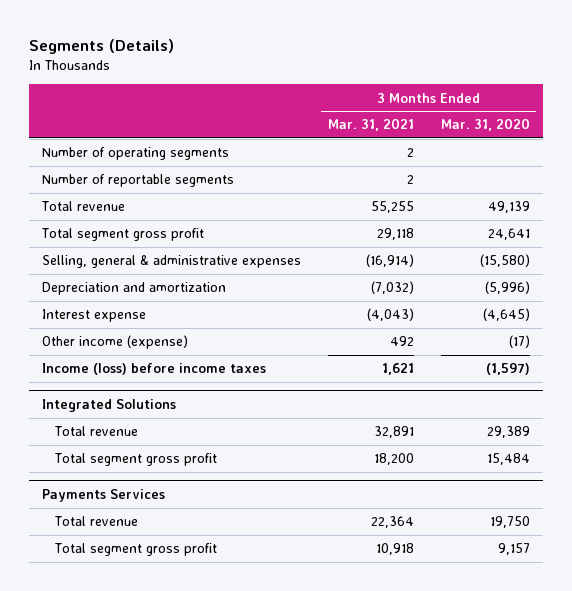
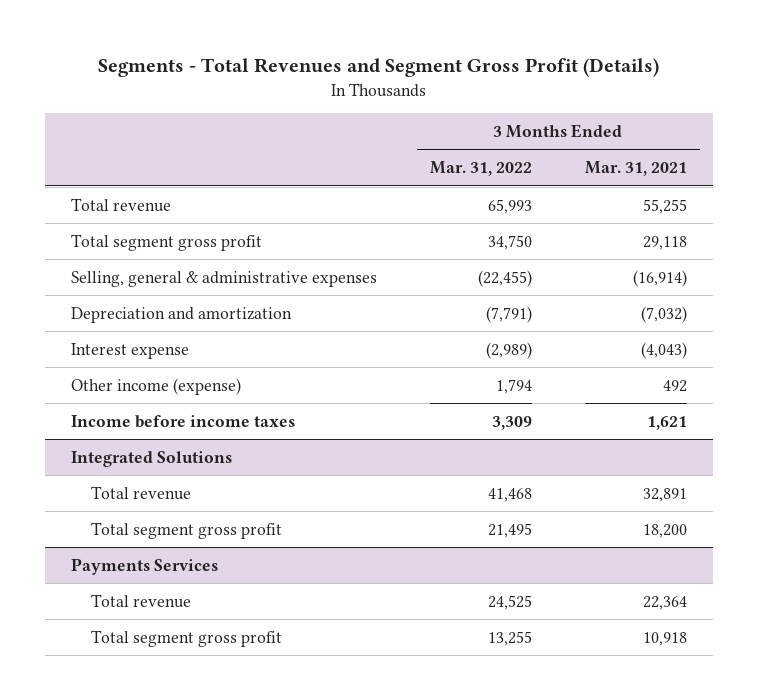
[28,38,174,54] Segments (Details) -> [97,58,659,78] Segments - Total Revenues and Segment Gross Profit (Details)
[440,118,530,132] Mar. 31, 2020 -> none
none -> [429,161,532,177] Mar. 31, 2022
[42,147,230,161] Number of operating segments -> none
[42,174,235,188] Number of reportable segments -> none
[42,363,267,376] Income (loss) before income taxes -> [71,414,296,428] Income before income taxes

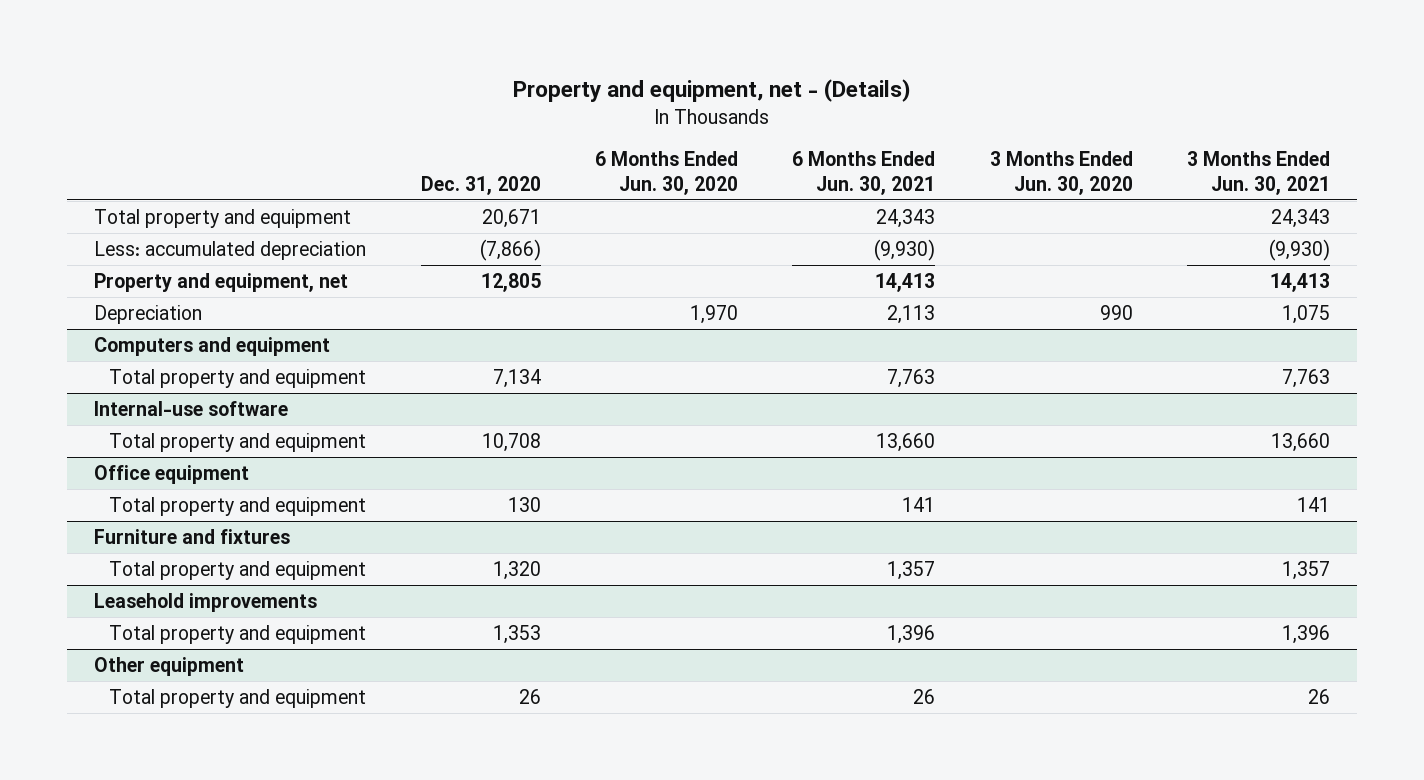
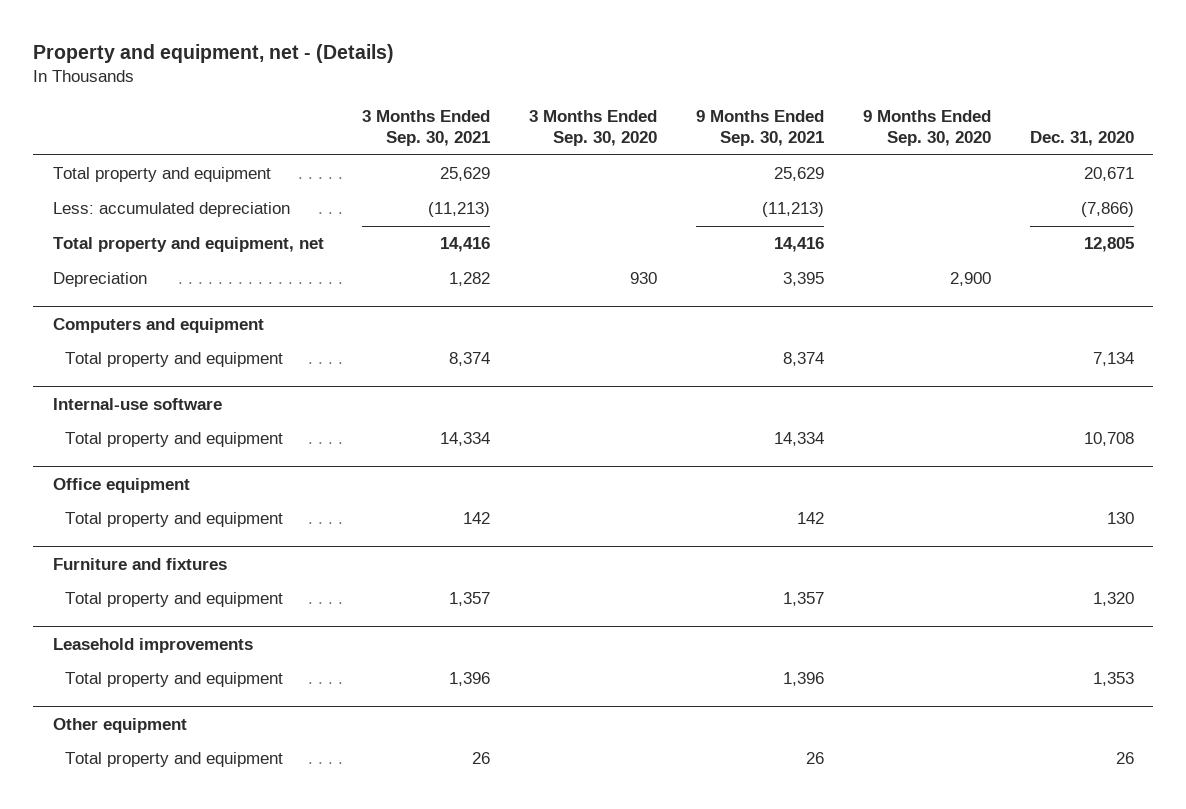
[594,151,738,195] 6 Months Ended Jun. 30, 2020 -> none
[792,151,936,195] 6 Months Ended Jun. 30, 2021 -> none
[989,151,1133,195] 3 Months Ended Jun. 30, 2020 -> none
[1186,151,1330,195] 3 Months Ended Jun. 30, 2021 -> none
none -> [362,110,491,147] 3 Months Ended Sep. 30, 2021
none -> [529,110,658,147] 3 Months Ended Sep. 30, 2020
none -> [695,110,824,147] 9 Months Ended Sep. 30, 2021
none -> [862,110,991,147] 9 Months Ended Sep. 30, 2020
[94,272,349,292] Property and equipment, net -> [52,237,324,253] Total property and equipment, net

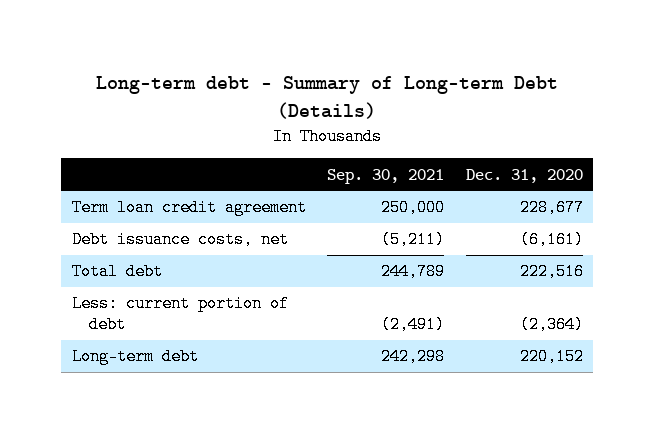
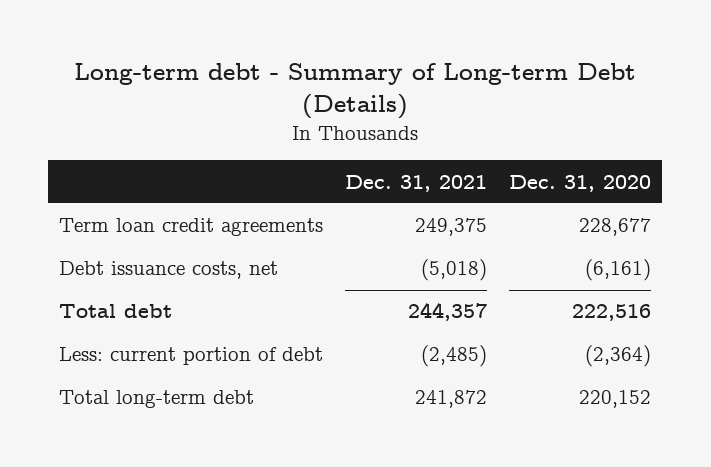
[327,168,445,184] Sep. 30, 2021 -> none
none -> [345,174,488,192] Dec. 31, 2021
[71,199,307,217] Term loan credit agreement -> [59,218,324,237] Term loan credit agreements
[71,348,199,366] Long-term debt -> [59,390,255,409] Total long-term debt

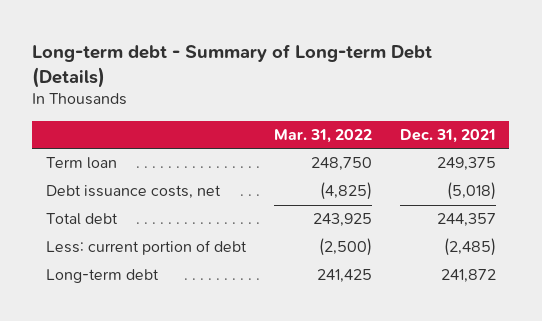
[509,174,652,192] Dec. 31, 2020 -> none
none -> [273,128,372,143] Mar. 31, 2022
[59,218,324,237] Term loan credit agreements -> [46,157,118,170] Term loan
[59,390,255,409] Total long-term debt -> [46,269,160,284] Long-term debt

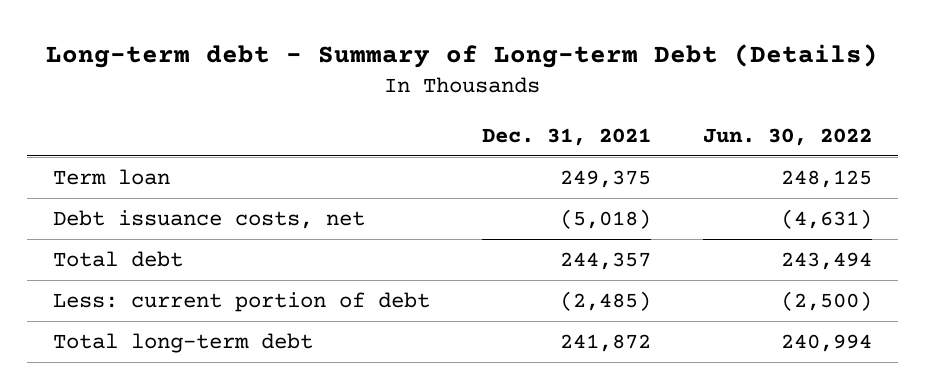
[273,128,372,143] Mar. 31, 2022 -> none
none -> [702,127,872,146] Jun. 30, 2022
[46,269,160,284] Long-term debt -> [52,332,313,353] Total long-term debt

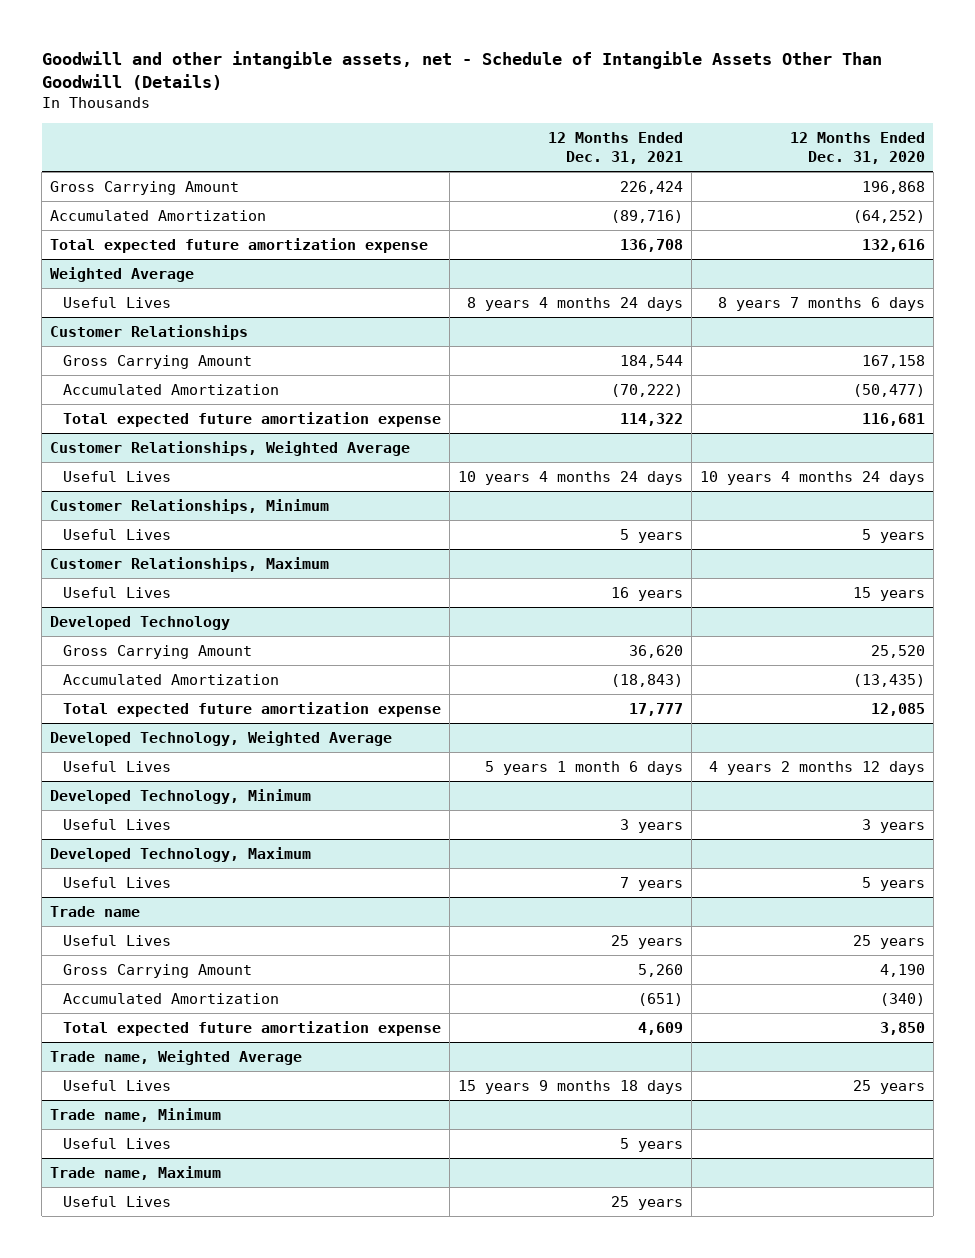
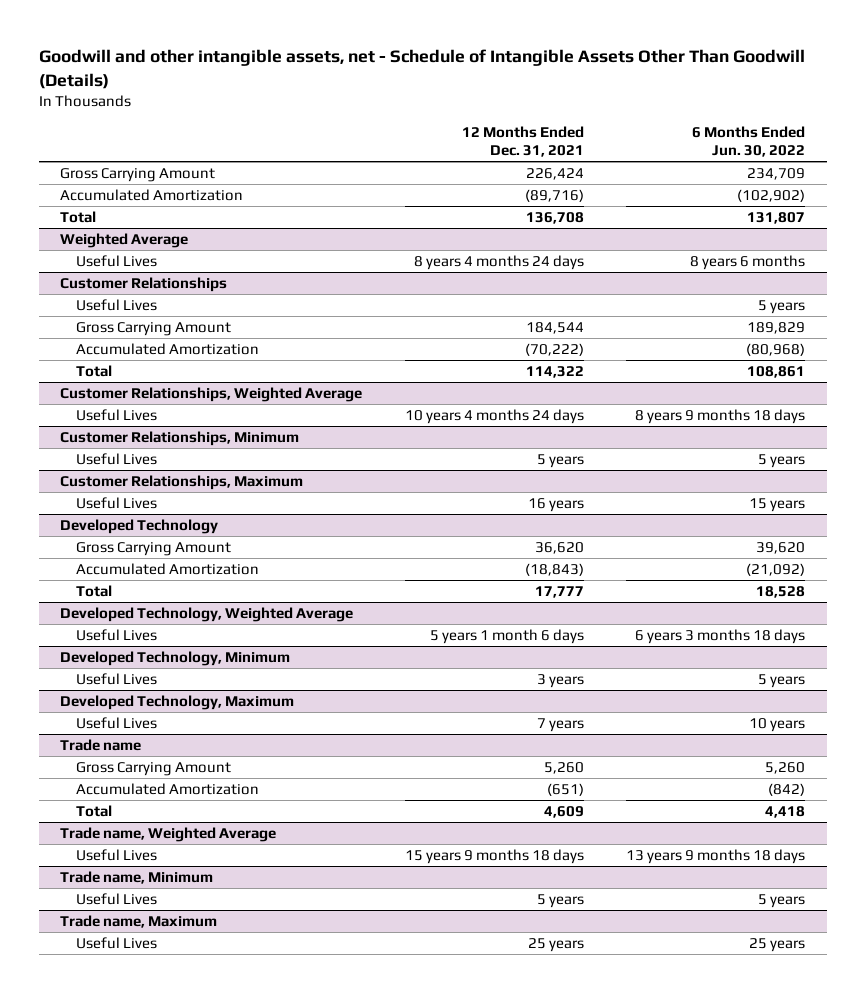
[789,132,925,165] 12 Months Ended Dec. 31, 2020 -> none
none -> [692,126,806,158] 6 Months Ended Jun. 30, 2022
[50,237,429,253] Total expected future amortization expense -> [59,210,96,223] Total
none -> [76,298,158,311] Useful Lives
[63,411,442,427] Total expected future amortization expense -> [76,364,113,377] Total
[63,701,442,717] Total expected future amortization expense -> [76,584,113,597] Total
[63,934,172,946] Useful Lives -> none
[63,1020,442,1036] Total expected future amortization expense -> [76,804,113,817] Total

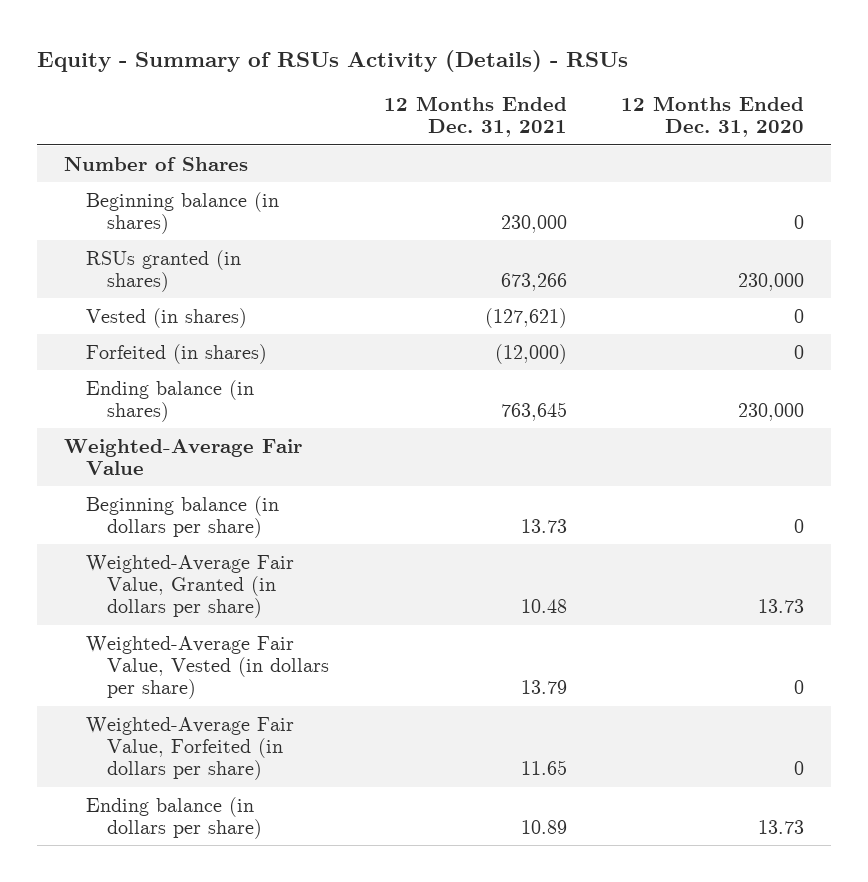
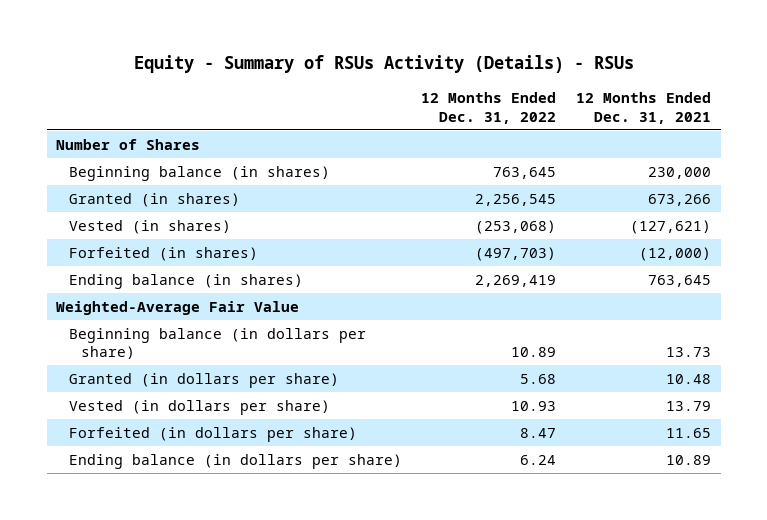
[620,95,804,138] 12 Months Ended Dec. 31, 2020 -> none
none -> [421,91,557,124] 12 Months Ended Dec. 31, 2022
[85,249,241,293] RSUs granted (in shares) -> [68,192,240,207] Granted (in shares)
[85,554,294,619] Weighted-Average Fair Value, Granted (in dollars per share) -> [68,372,339,388] Granted (in dollars per share)
[85,635,330,700] Weighted-Average Fair Value, Vested (in dollars per share) -> [68,399,330,415] Vested (in dollars per share)
[85,716,294,781] Weighted-Average Fair Value, Forfeited (in dollars per share) -> [68,426,357,442] Forfeited (in dollars per share)

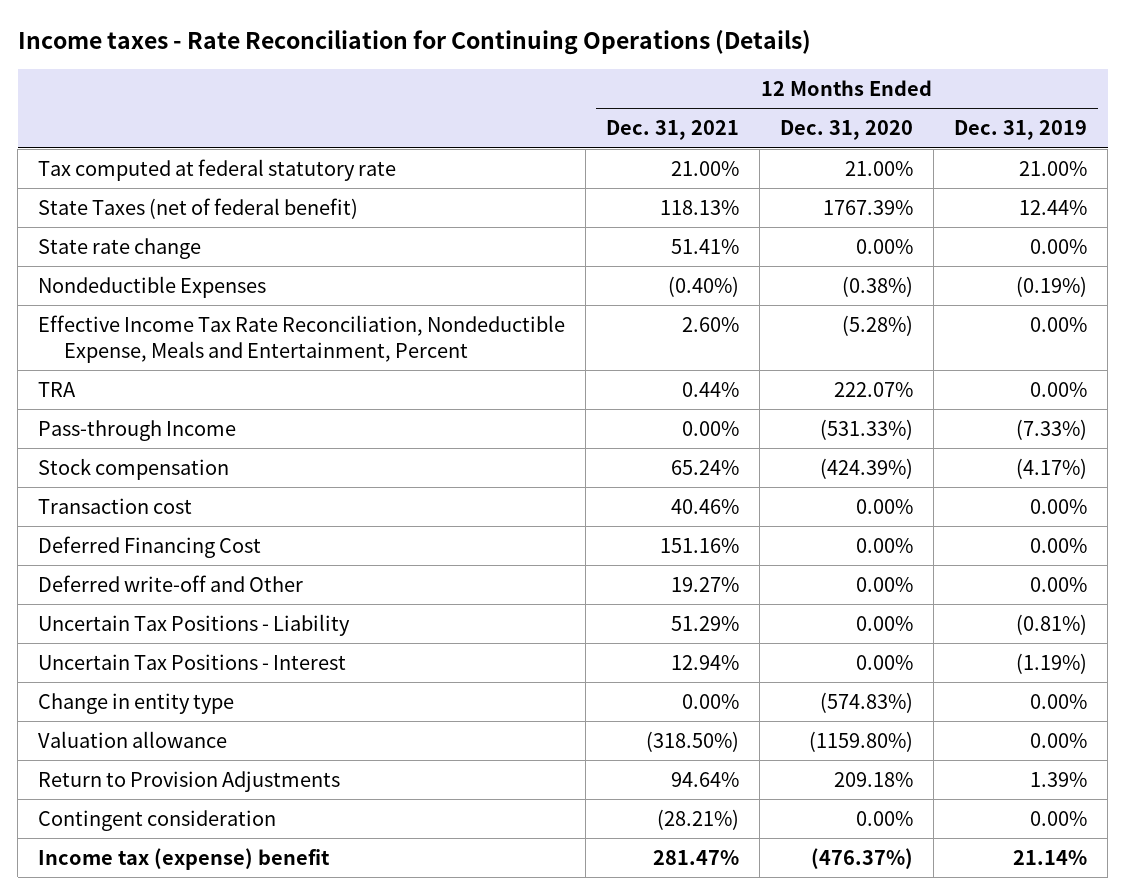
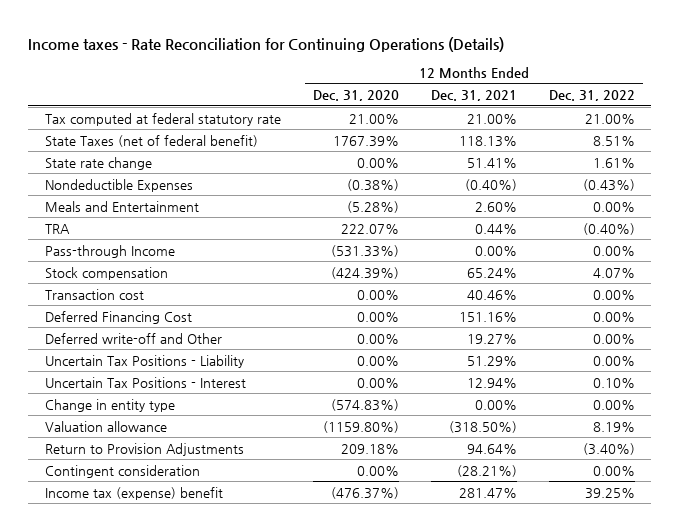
[954,120,1088,141] Dec. 31, 2019 -> none
none -> [548,90,635,102] Dec. 31, 2022
[38,315,566,363] Effective Income Tax Rate Reconciliation, Nondeductible Expense, Meals and Entertainment, Percent -> [44,200,199,212] Meals and Entertainment

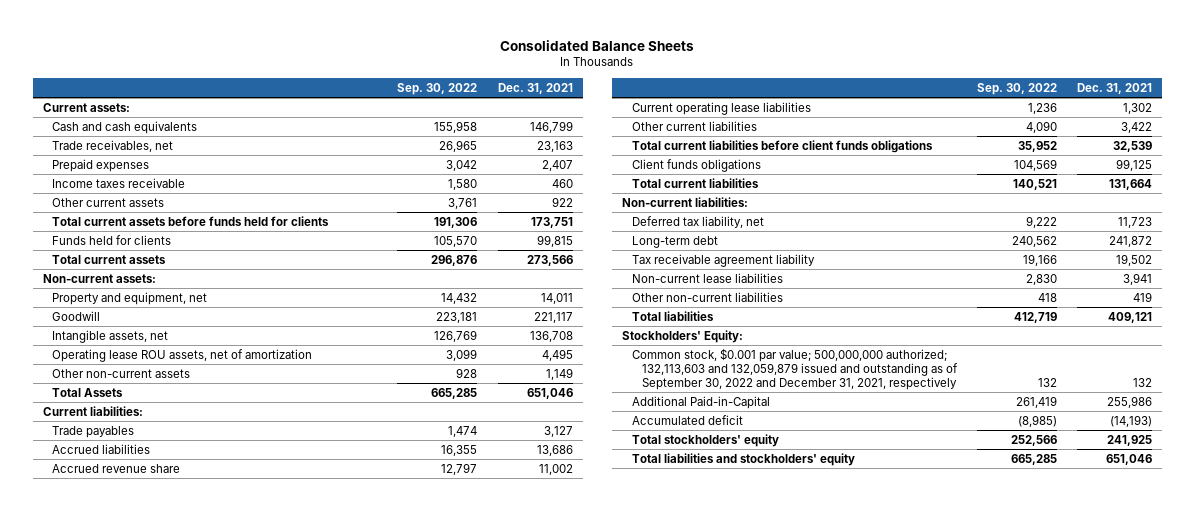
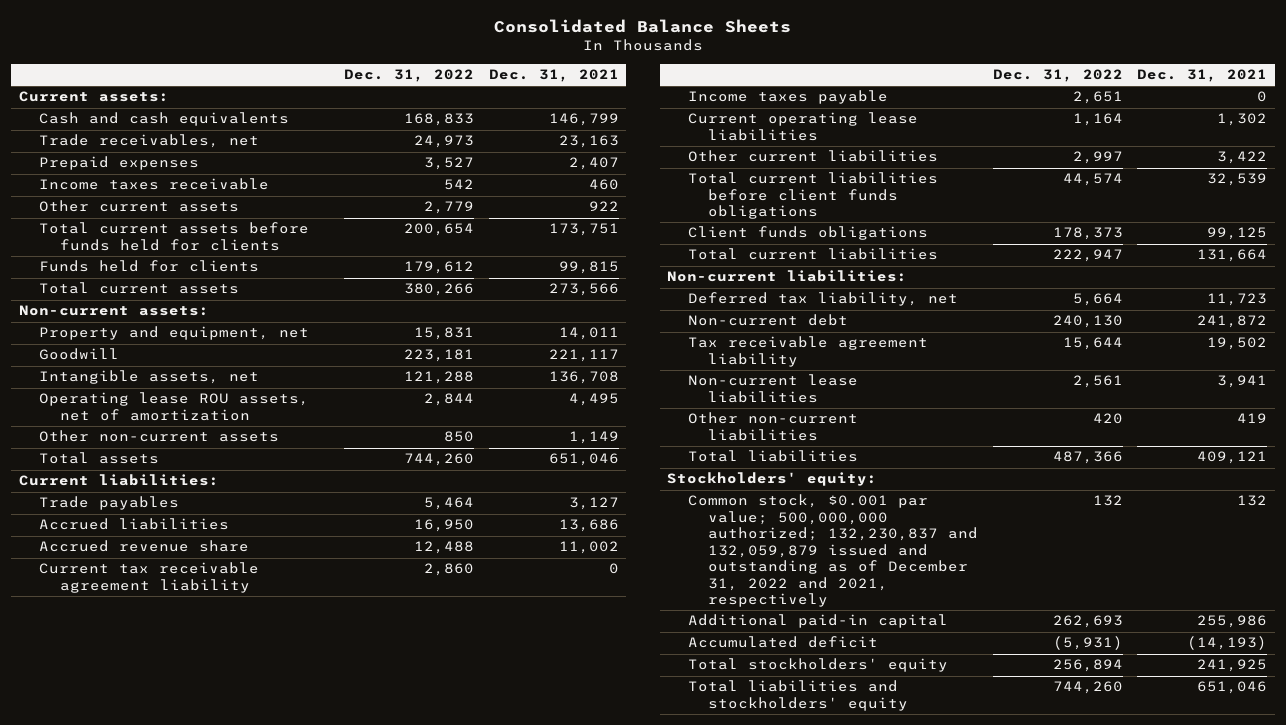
[397,82,478,95] Sep. 30, 2022 -> none
none -> [344,69,475,83] Dec. 31, 2022
[52,387,124,397] Total Assets -> [39,452,160,465] Total assets
none -> [39,562,260,593] Current tax receivable agreement liability
none -> [687,90,888,105] Income taxes payable
[631,235,718,248] Long-term debt -> [687,314,848,327] Non-current debt
[622,329,744,343] Stockholders' Equity: -> [667,472,878,487] Stockholders' equity:
[631,347,958,390] Common stock, $0.001 par value; 500,000,000 authorized; 132,113,603 and 132,059,879 issued and outstanding as of September 30, 2022 and December 31, 2021, respectively -> [687,494,979,608] Common stock, $0.001 par value; 500,000,000 authorized; 132,230,837 and 132,059,879 issued and outstanding as of December 31, 2022 and 2021, respectively
[631,395,770,409] Additional Paid-in-Capital -> [687,614,948,629] Additional paid-in capital

